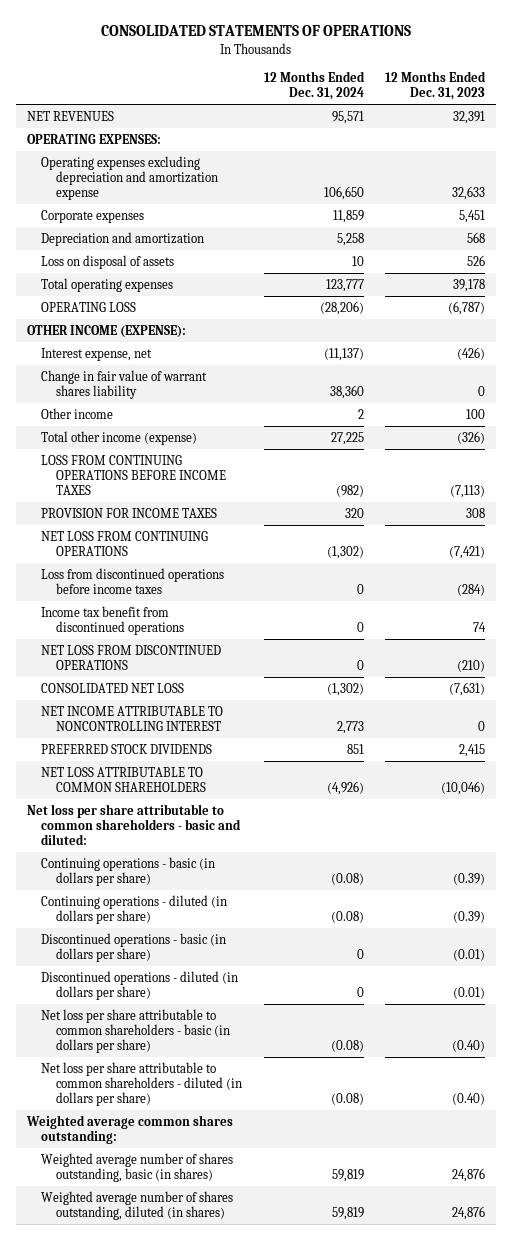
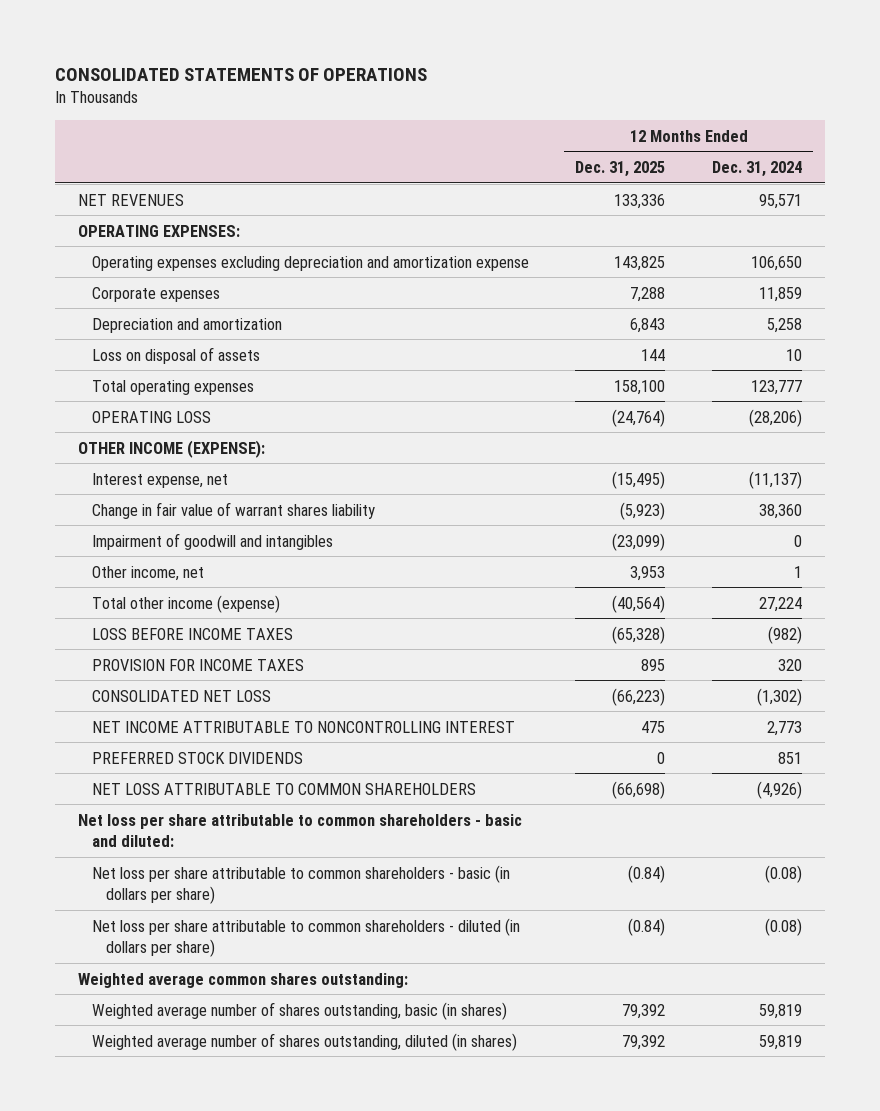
[385,71,487,101] 12 Months Ended Dec. 31, 2023 -> none
none -> [575,161,666,178] Dec. 31, 2025
none -> [91,532,333,550] Impairment of goodwill and intangibles
[41,407,114,419] Other income -> [91,565,204,581] Other income, net
[357,408,364,419] 2 -> [793,565,802,578] 1
[330,431,364,445] 27,225 -> [758,596,802,612] 27,224
[41,454,226,496] LOSS FROM CONTINUING OPERATIONS BEFORE INCOME TAXES -> [91,627,293,640] LOSS BEFORE INCOME TAXES
[41,530,209,556] NET LOSS FROM CONTINUING OPERATIONS -> none
[41,567,225,594] Loss from discontinued operations before income taxes -> none
[41,605,184,635] Income tax benefit from discontinued operations -> none
[41,644,222,670] NET LOSS FROM DISCONTINUED OPERATIONS -> none
[41,856,216,886] Continuing operations - basic (in dollars per share) -> none
[41,894,228,924] Continuing operations - diluted (in dollars per share) -> none
[41,932,227,962] Discontinued operations - basic (in dollars per share) -> none
[41,970,239,1000] Discontinued operations - diluted (in dollars per share) -> none

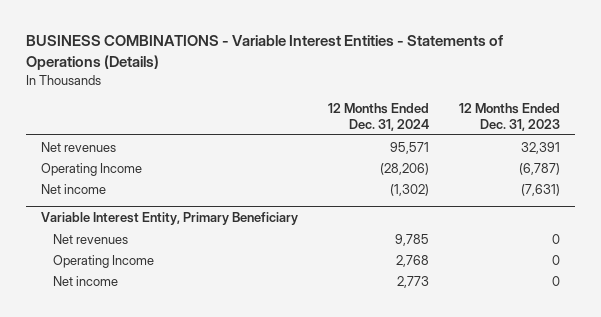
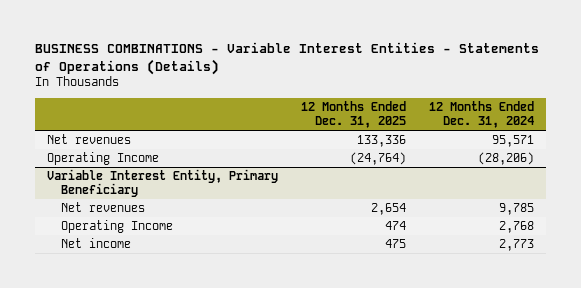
[458,103,560,132] 12 Months Ended Dec. 31, 2023 -> none
none -> [301,100,407,129] 12 Months Ended Dec. 31, 2025
[40,183,106,194] Net income -> none

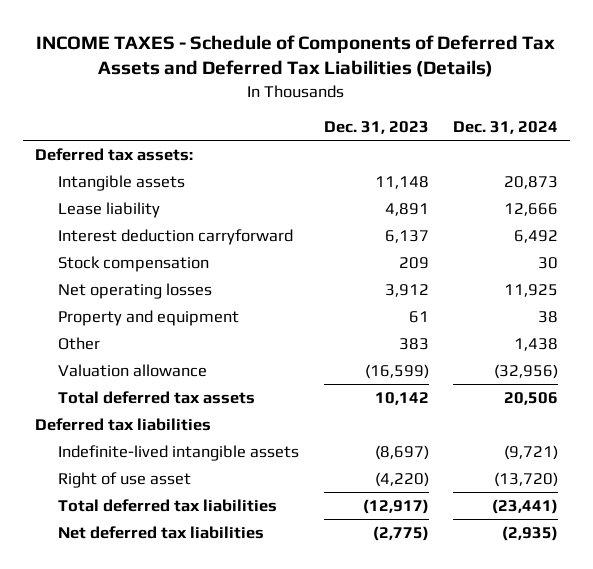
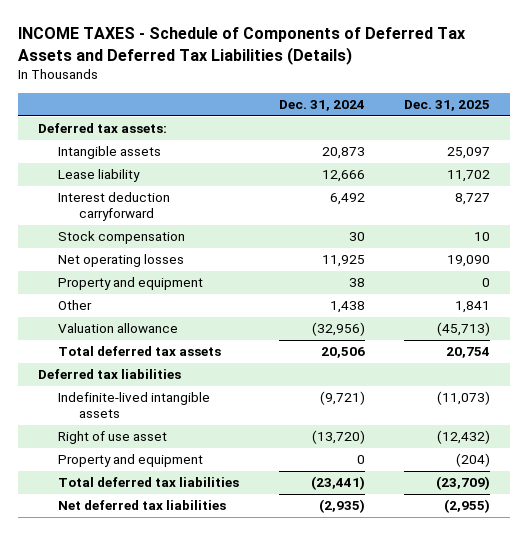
[323,121,429,135] Dec. 31, 2023 -> none
none -> [403,100,490,112] Dec. 31, 2025
none -> [58,454,204,468] Property and equipment

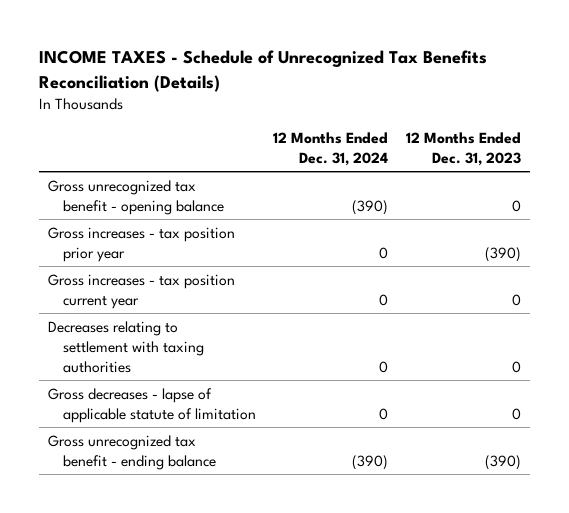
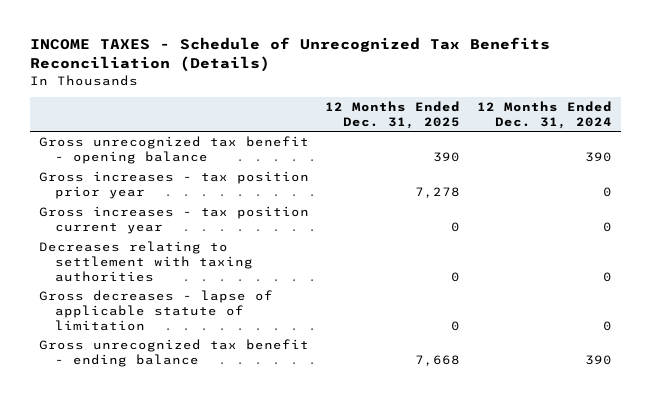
[406,131,522,166] 12 Months Ended Dec. 31, 2023 -> none
none -> [325,100,461,129] 12 Months Ended Dec. 31, 2025
[352,199,389,215] (390) -> [585,151,613,162] 390
[352,454,389,470] (390) -> [585,354,613,365] 390

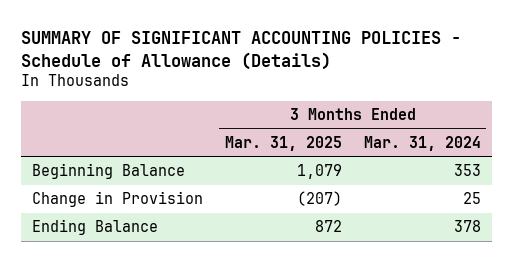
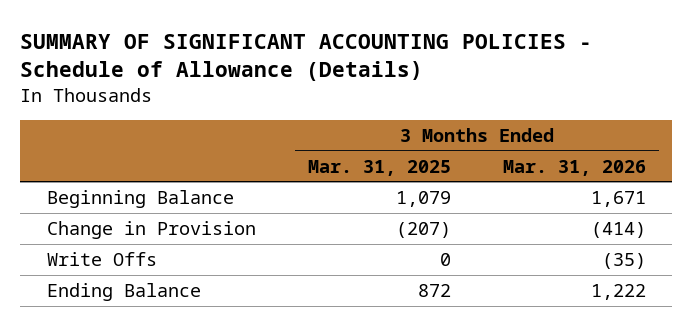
[363,135,481,151] Mar. 31, 2024 -> none
none -> [502,159,646,176] Mar. 31, 2026
none -> [46,251,157,266] Write Offs

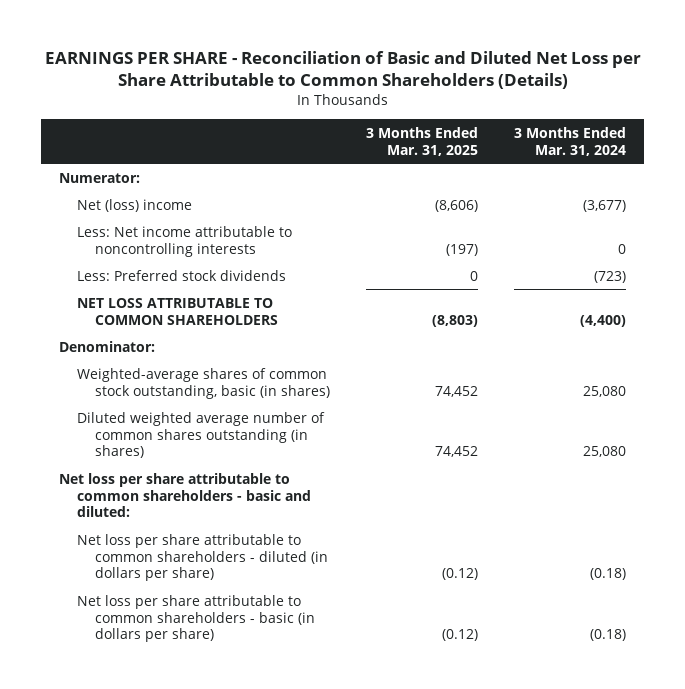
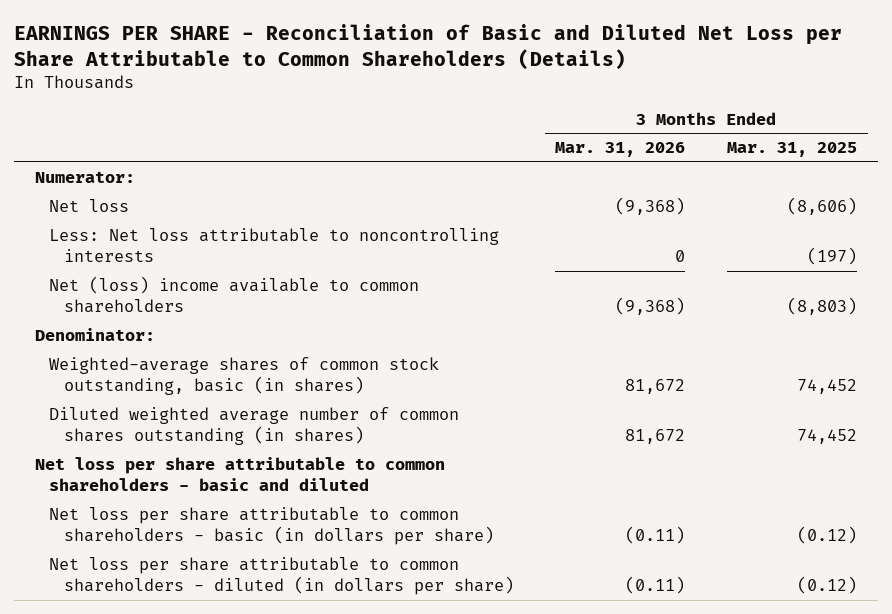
[513,126,626,156] 3 Months Ended Mar. 31, 2024 -> none
none -> [555,142,686,158] Mar. 31, 2026
[77,269,287,281] Less: Preferred stock dividends -> none
[77,198,193,212] Net (loss) income -> [49,199,130,213] Net loss
[77,225,293,257] Less: Net income attributable to noncontrolling interests -> [49,228,500,263] Less: Net loss attributable to noncontrolling interests
[77,297,279,325] NET LOSS ATTRIBUTABLE TO COMMON SHAREHOLDERS -> [49,276,420,314] Net (loss) income available to common shareholders
[59,472,312,518] Net loss per share attributable to common shareholders - basic and diluted: -> [35,457,446,492] Net loss per share attributable to common shareholders - basic and diluted
[77,533,329,582] Net loss per share attributable to common shareholders - diluted (in dollars per share) -> [49,557,514,596] Net loss per share attributable to common shareholders - diluted (in dollars per share)

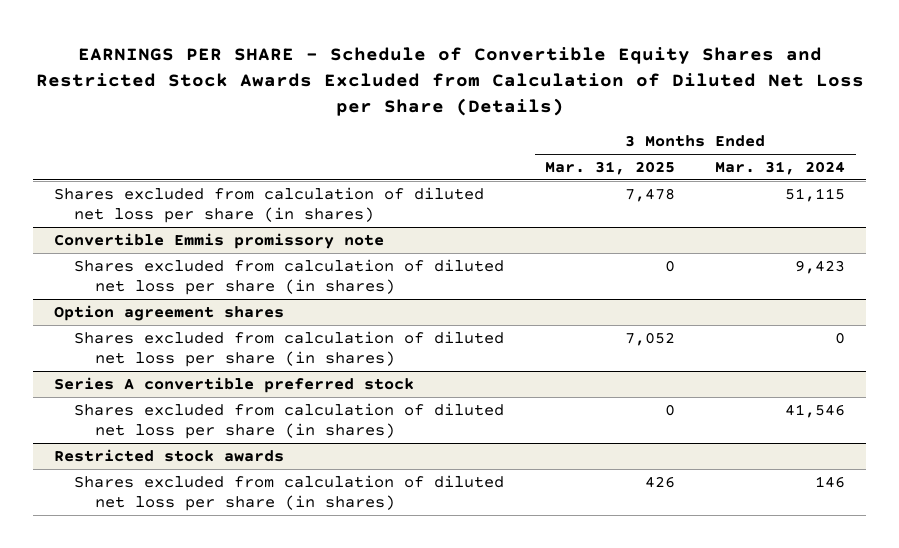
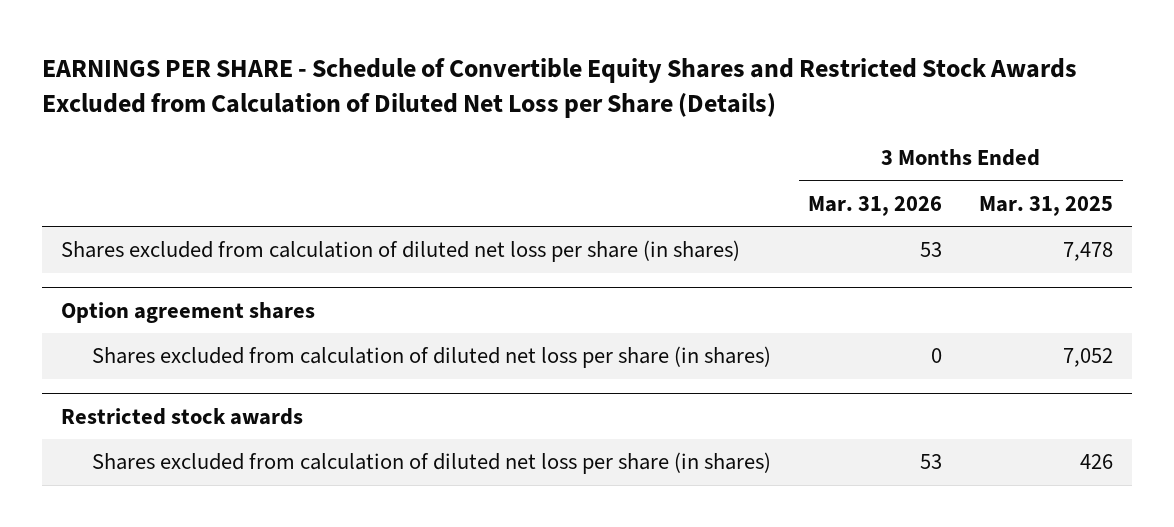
[715,160,846,175] Mar. 31, 2024 -> none
none -> [808,195,943,216] Mar. 31, 2026
[53,232,384,249] Convertible Emmis promissory note -> none
[74,258,505,296] Shares excluded from calculation of diluted net loss per share (in shares) -> none
[53,376,414,393] Series A convertible preferred stock -> none
[74,402,505,440] Shares excluded from calculation of diluted net loss per share (in shares) -> none

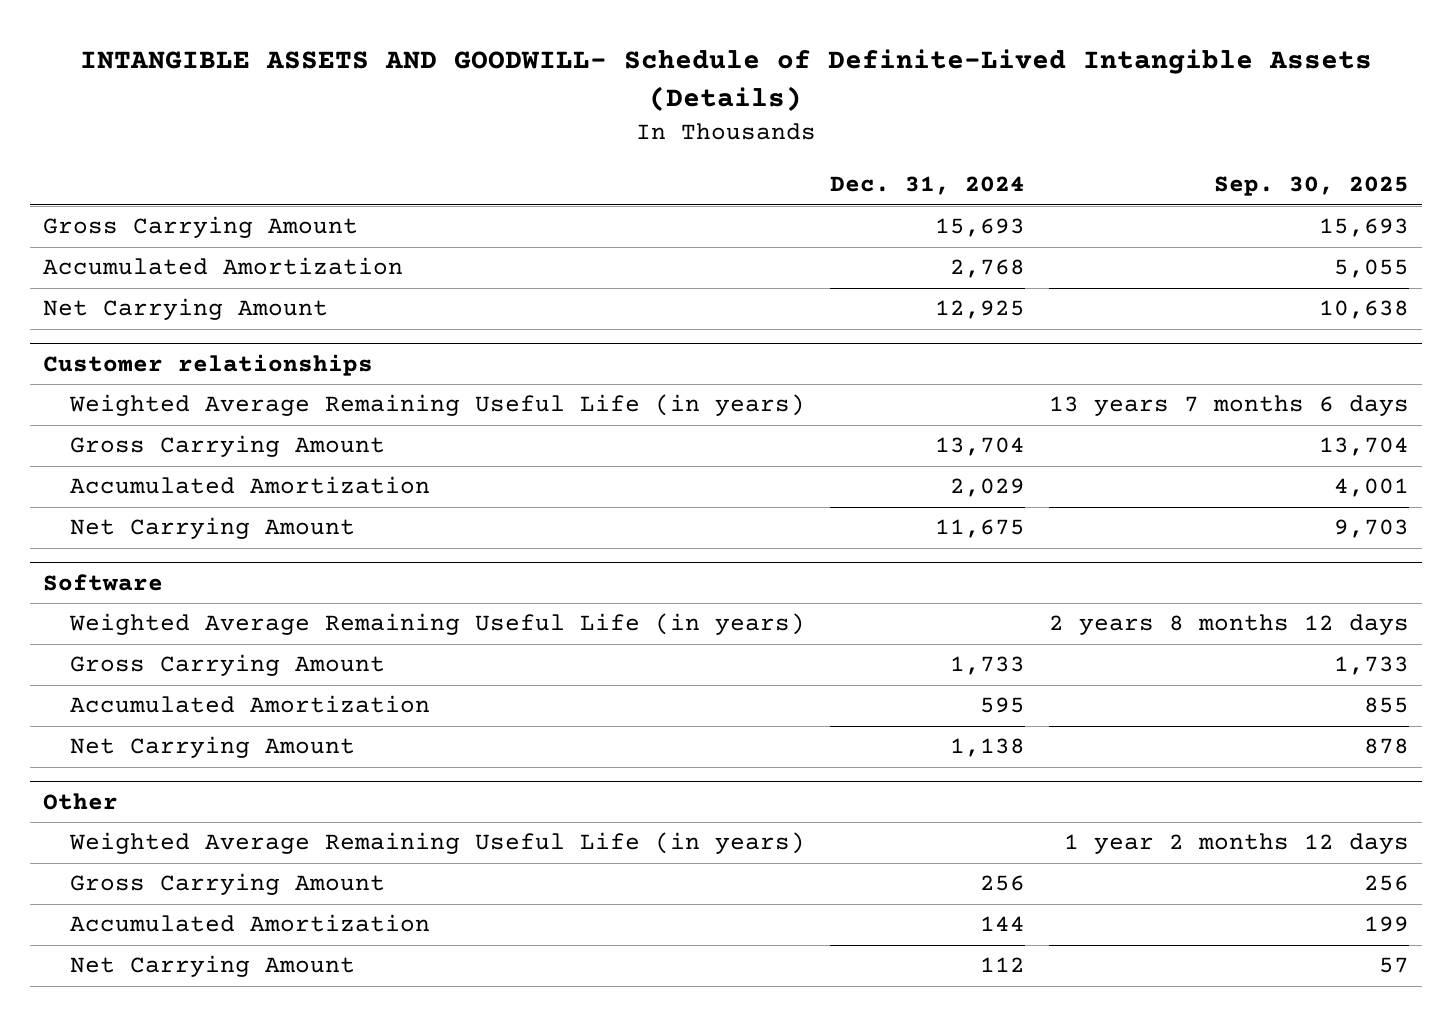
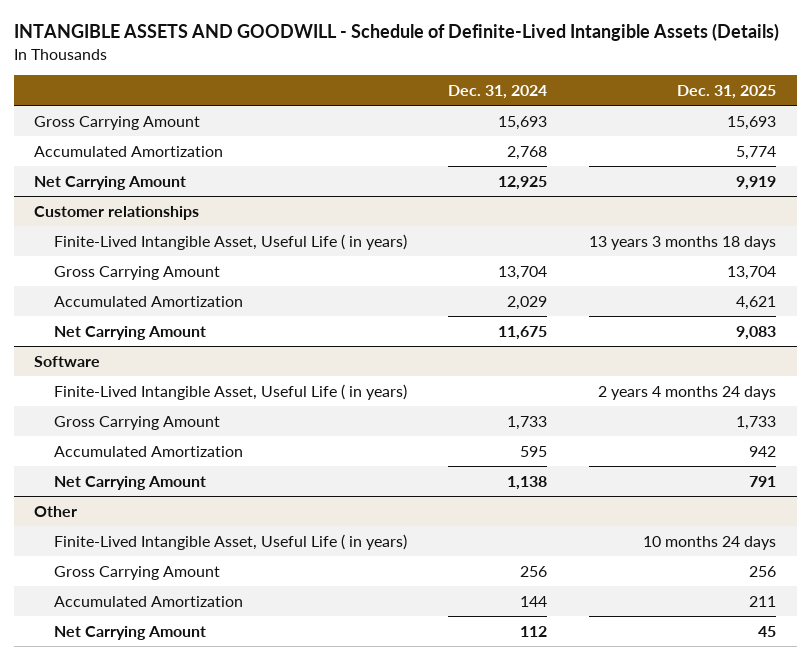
[80,49,1373,112] INTANGIBLE ASSETS AND GOODWILL- Schedule of Definite-Lived Intangible Assets (Details) -> [13,23,779,42] INTANGIBLE ASSETS AND GOODWILL - Schedule of Definite-Lived Intangible Assets (Details)
[1214,176,1410,197] Sep. 30, 2025 -> none
none -> [676,84,776,99] Dec. 31, 2025
[68,394,805,417] Weighted Average Remaining Useful Life (in years) -> [53,233,407,250] Finite-Lived Intangible Asset, Useful Life ( in years)
[68,613,805,636] Weighted Average Remaining Useful Life (in years) -> [53,383,407,400] Finite-Lived Intangible Asset, Useful Life ( in years)
[68,832,805,855] Weighted Average Remaining Useful Life (in years) -> [53,533,407,550] Finite-Lived Intangible Asset, Useful Life ( in years)

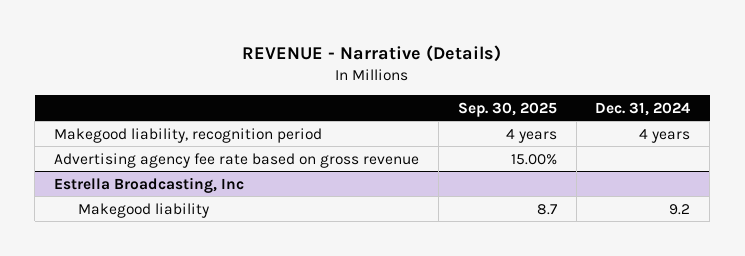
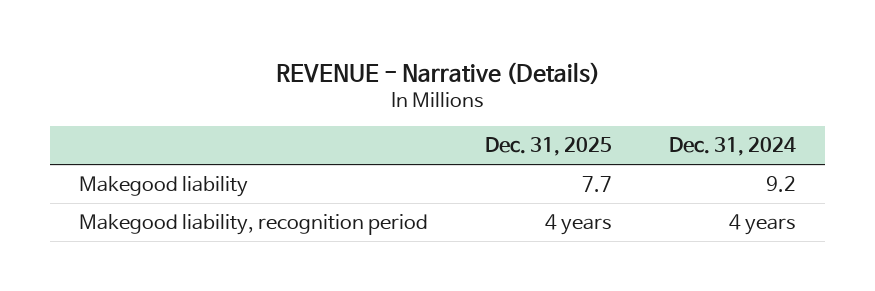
[457,101,557,117] Sep. 30, 2025 -> none
none -> [485,137,613,157] Dec. 31, 2025
[54,152,420,168] Advertising agency fee rate based on gross revenue -> none
[54,176,245,193] Estrella Broadcasting, Inc -> none
[54,127,323,143] Makegood liability, recognition period -> [78,213,428,235] Makegood liability, recognition period

